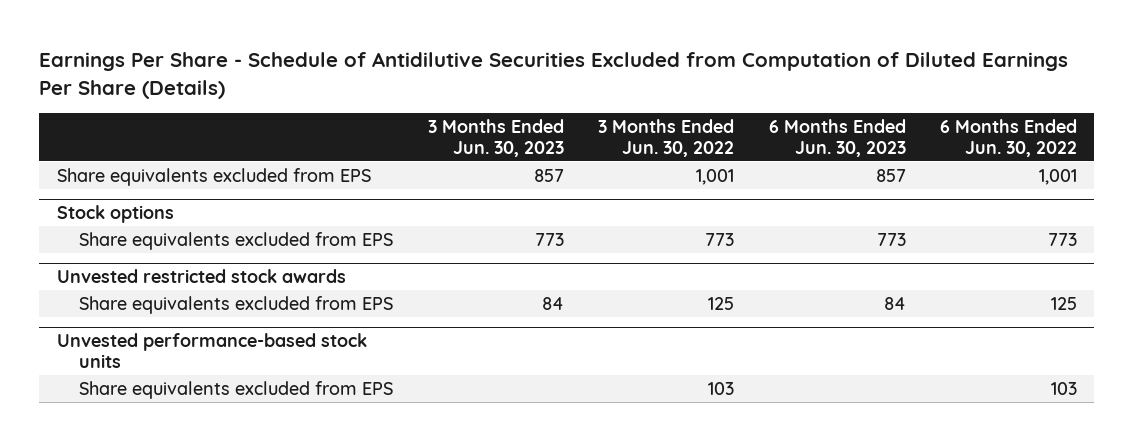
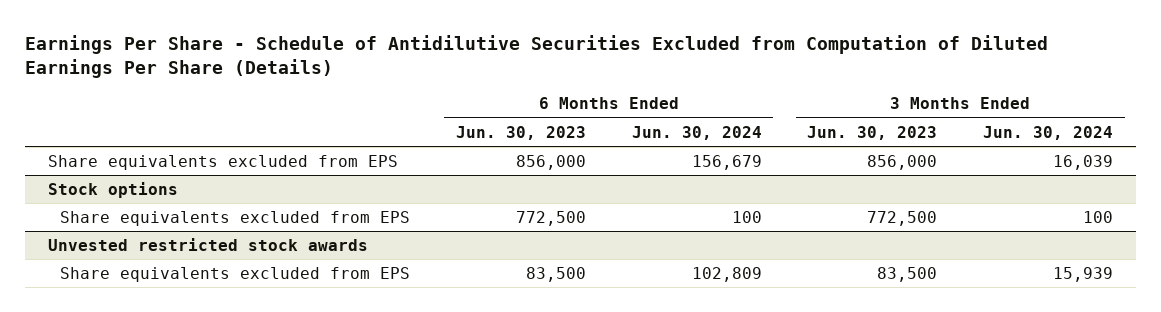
[598,118,735,157] 3 Months Ended Jun. 30, 2022 -> none
[940,118,1078,157] 6 Months Ended Jun. 30, 2022 -> none
none -> [631,125,762,140] Jun. 30, 2024
none -> [983,125,1114,140] Jun. 30, 2024
[533,168,564,182] 857 -> [867,154,938,170] 856,000
[875,168,906,182] 857 -> [515,154,586,170] 856,000
[534,232,564,246] 773 -> [867,210,938,226] 772,500
[876,232,906,246] 773 -> [515,210,586,226] 772,500
[56,333,367,369] Unvested performance-based stock units -> none
[79,380,394,399] Share equivalents excluded from EPS -> none
[541,296,564,310] 84 -> [877,266,938,282] 83,500
[883,296,906,310] 84 -> [525,266,586,282] 83,500

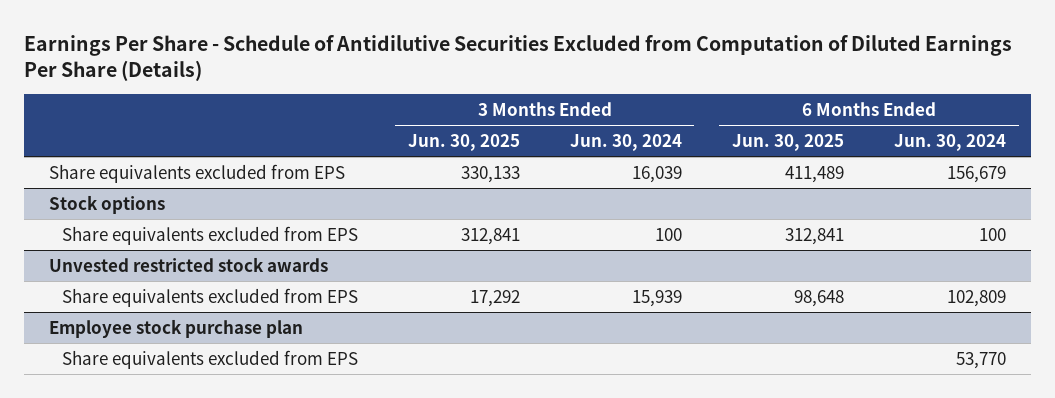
[455,125,586,140] Jun. 30, 2023 -> none
[807,125,938,140] Jun. 30, 2023 -> none
none -> [407,133,520,151] Jun. 30, 2025
none -> [731,133,844,151] Jun. 30, 2025
none -> [49,318,304,338] Employee stock purchase plan
none -> [61,349,358,369] Share equivalents excluded from EPS

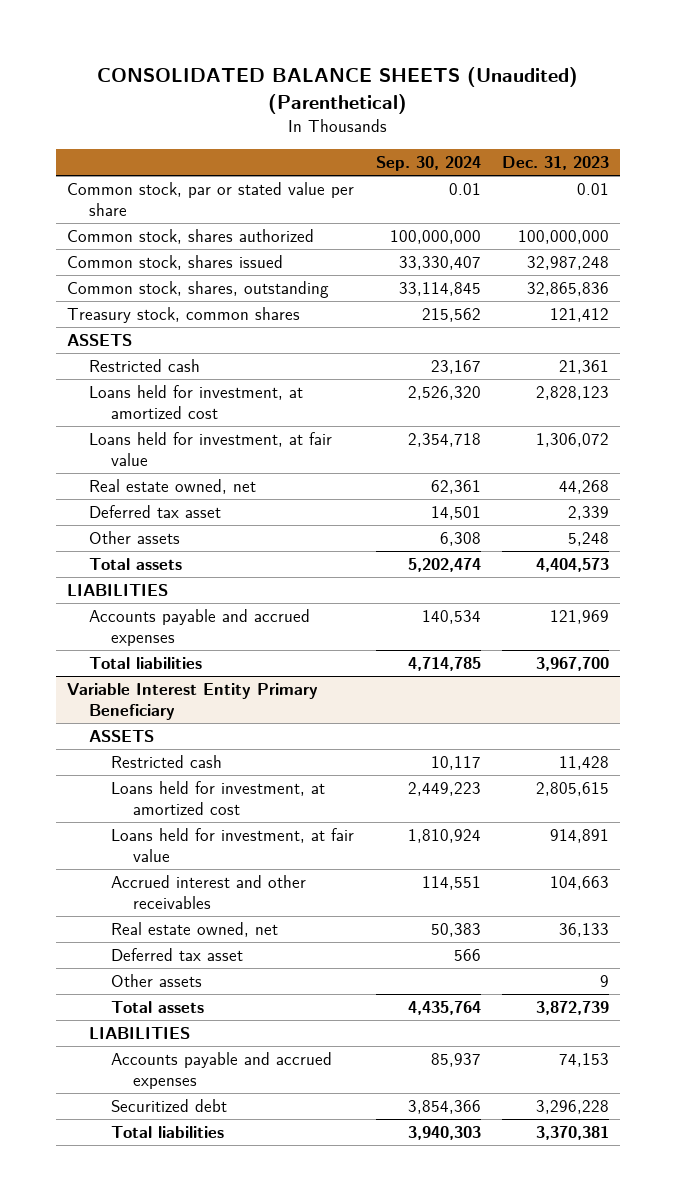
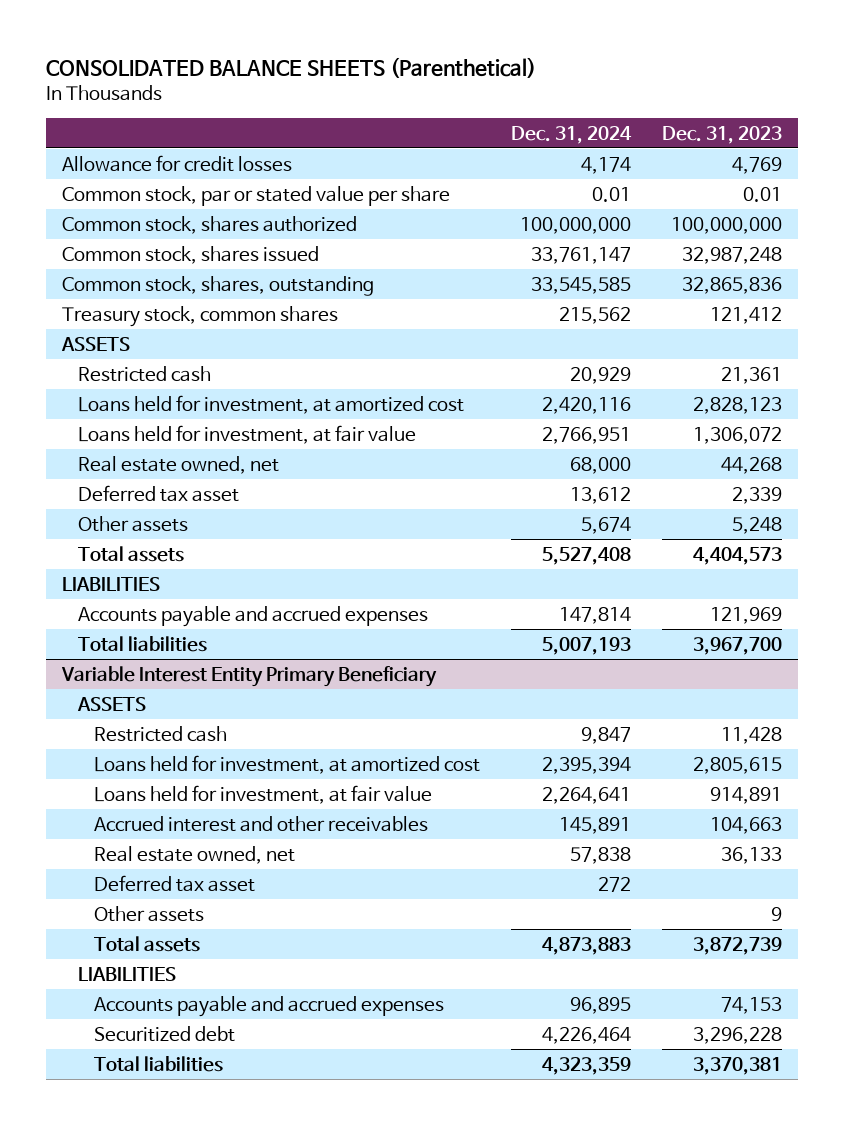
[96,67,578,114] CONSOLIDATED BALANCE SHEETS (Unaudited) (Parenthetical) -> [46,56,537,78] CONSOLIDATED BALANCE SHEETS (Parenthetical)
[375,156,481,172] Sep. 30, 2024 -> none
none -> [510,125,632,144] Dec. 31, 2024
none -> [61,154,292,172] Allowance for credit losses

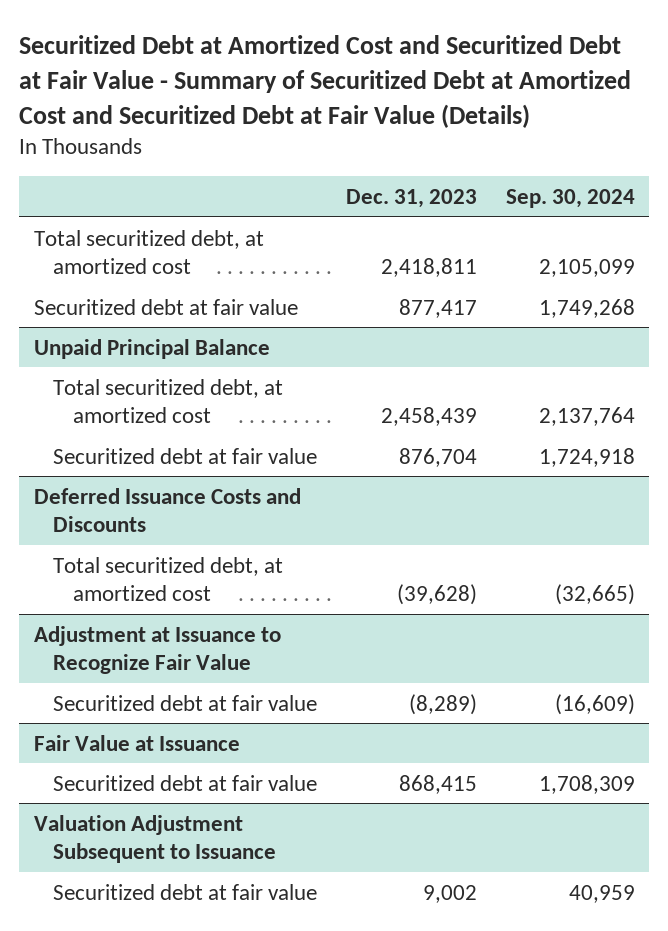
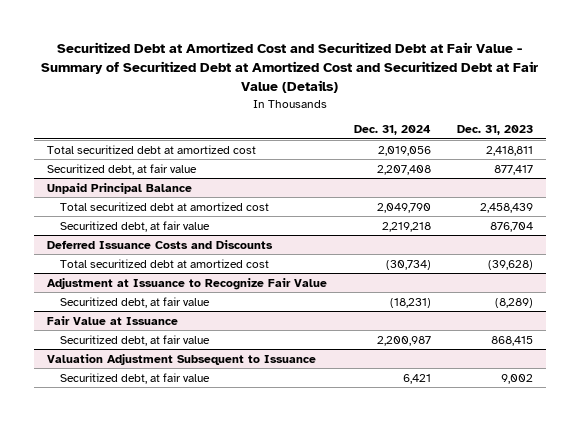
[505,188,635,208] Sep. 30, 2024 -> none
none -> [353,125,431,136] Dec. 31, 2024
[33,229,264,275] Total securitized debt, at amortized cost -> [47,144,257,154] Total securitized debt at amortized cost
[33,298,298,315] Securitized debt at fair value -> [47,163,198,175] Securitized debt, at fair value
[53,378,284,424] Total securitized debt, at amortized cost -> [59,201,269,211] Total securitized debt at amortized cost
[53,447,318,464] Securitized debt at fair value -> [59,220,210,232] Securitized debt, at fair value
[53,556,284,602] Total securitized debt, at amortized cost -> [59,258,269,268] Total securitized debt at amortized cost
[53,694,318,711] Securitized debt at fair value -> [59,296,210,308] Securitized debt, at fair value
[53,774,318,791] Securitized debt at fair value -> [59,334,210,346] Securitized debt, at fair value
[53,883,318,900] Securitized debt at fair value -> [59,372,210,384] Securitized debt, at fair value

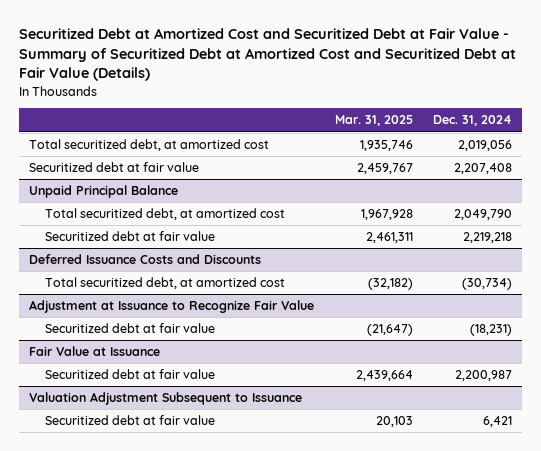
[457,125,534,136] Dec. 31, 2023 -> none
none -> [334,115,413,127] Mar. 31, 2025
[47,144,257,154] Total securitized debt at amortized cost -> [29,139,270,152] Total securitized debt, at amortized cost
[47,163,198,175] Securitized debt, at fair value -> [29,162,200,173] Securitized debt at fair value
[59,201,269,211] Total securitized debt at amortized cost -> [45,208,286,221] Total securitized debt, at amortized cost
[59,220,210,232] Securitized debt, at fair value -> [45,231,216,242] Securitized debt at fair value
[59,258,269,268] Total securitized debt at amortized cost -> [45,277,286,290] Total securitized debt, at amortized cost
[59,296,210,308] Securitized debt, at fair value -> [45,323,216,334] Securitized debt at fair value
[59,334,210,346] Securitized debt, at fair value -> [45,369,216,380] Securitized debt at fair value
[59,372,210,384] Securitized debt, at fair value -> [45,415,216,426] Securitized debt at fair value

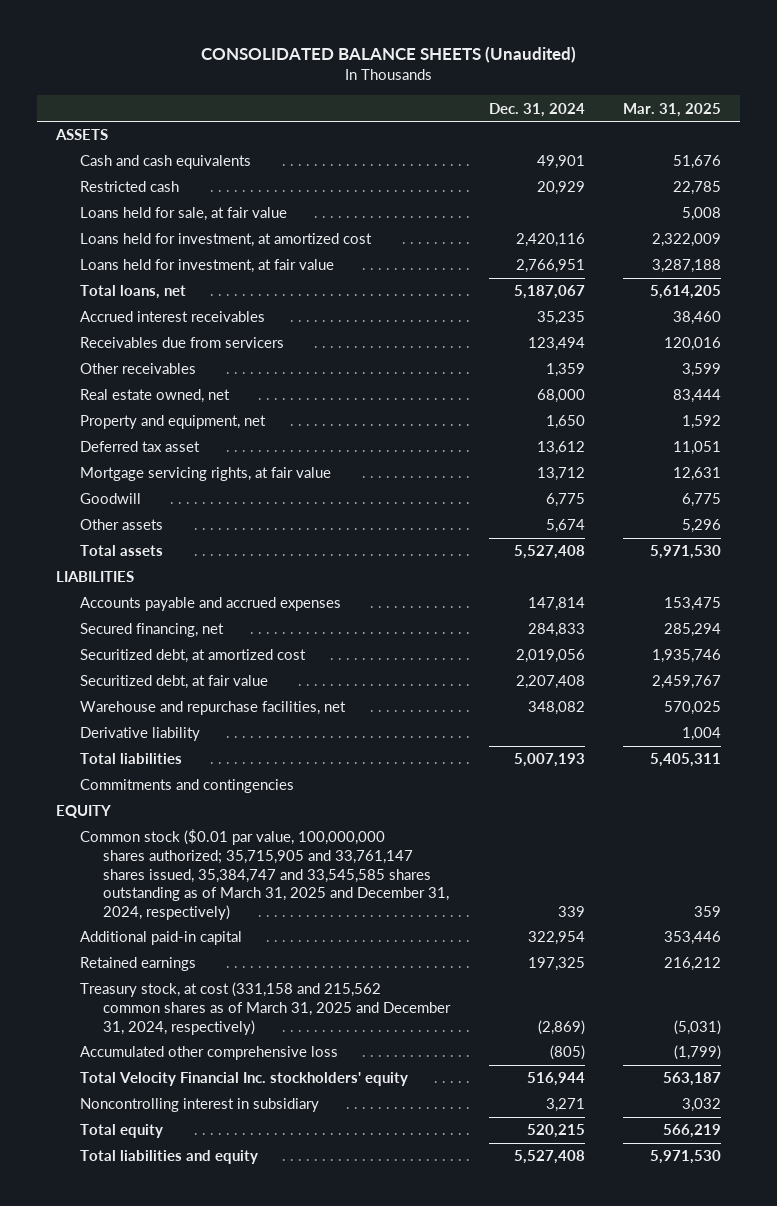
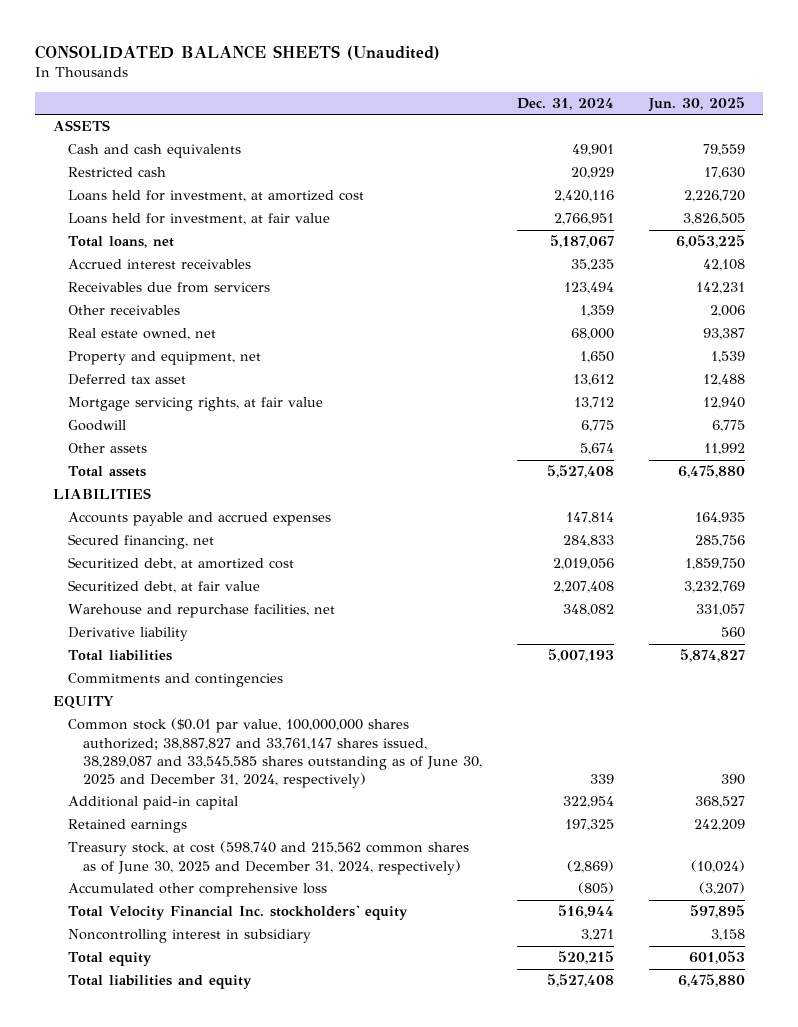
[623,102,722,117] Mar. 31, 2025 -> none
none -> [648,96,746,112] Jun. 30, 2025
[79,207,287,222] Loans held for sale, at fair value -> none
[79,829,450,920] Common stock ($0.01 par value, 100,000,000 shares authorized; 35,715,905 and 33,761,147 shares issued, 35,384,747 and 33,545,585 shares outstanding as of March 31, 2025 and December 31, 2024, respectively) -> [67,718,482,788] Common stock ($0.01 par value, 100,000,000 shares authorized; 38,887,827 and 33,761,147 shares issued, 38,289,087 and 33,545,585 shares outstanding as of June 30, 2025 and December 31, 2024, respectively)
[79,982,452,1035] Treasury stock, at cost (331,158 and 215,562 common shares as of March 31, 2025 and December 31, 2024, respectively) -> [67,841,469,875] Treasury stock, at cost (598,740 and 215,562 common shares as of June 30, 2025 and December 31, 2024, respectively)

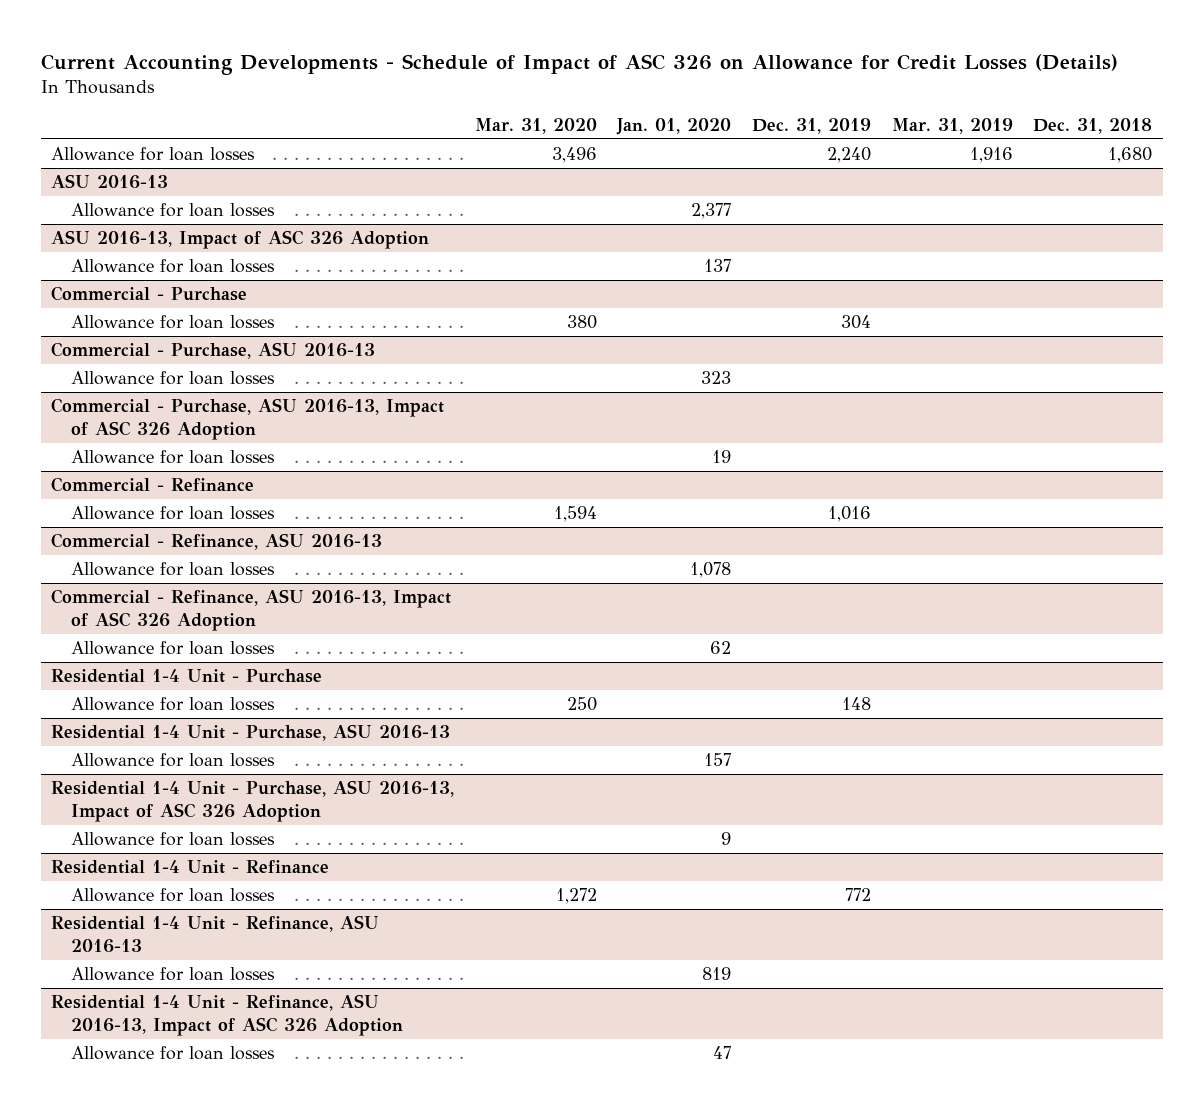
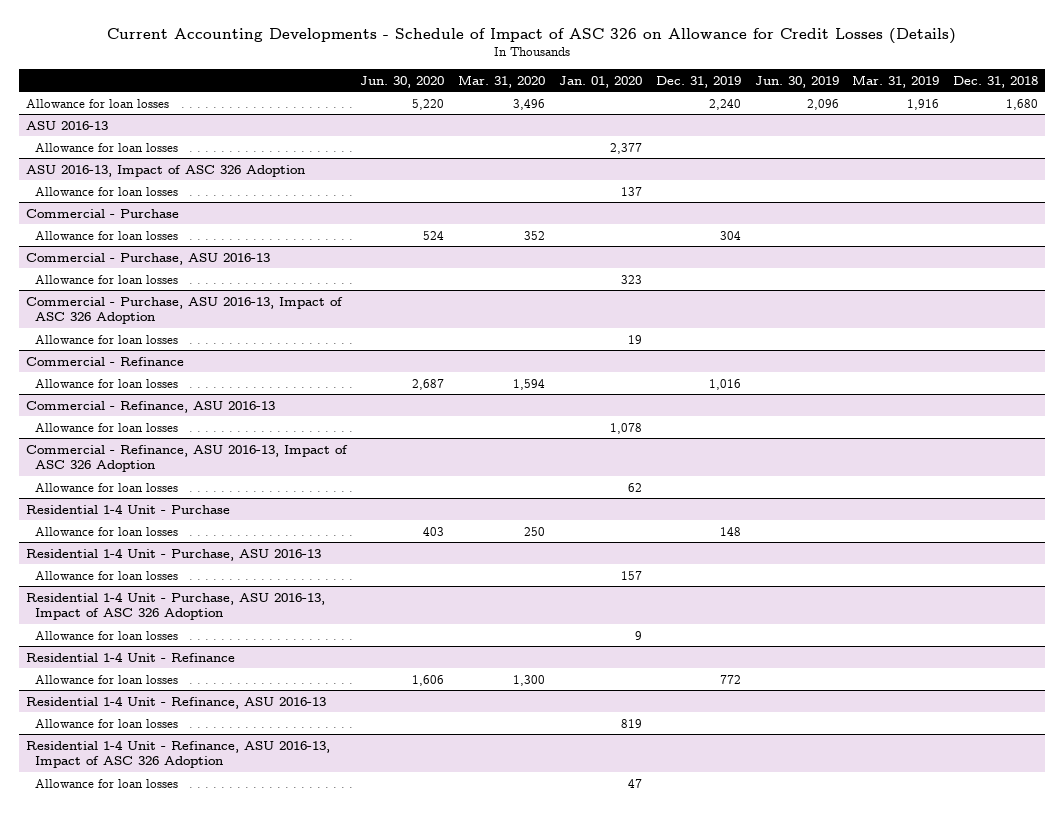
none -> [360,75,445,88] Jun. 30, 2020
none -> [754,75,839,88] Jun. 30, 2019
[566,315,597,330] 380 -> [524,230,546,240] 352
[555,888,597,905] 1,272 -> [513,674,546,686] 1,300

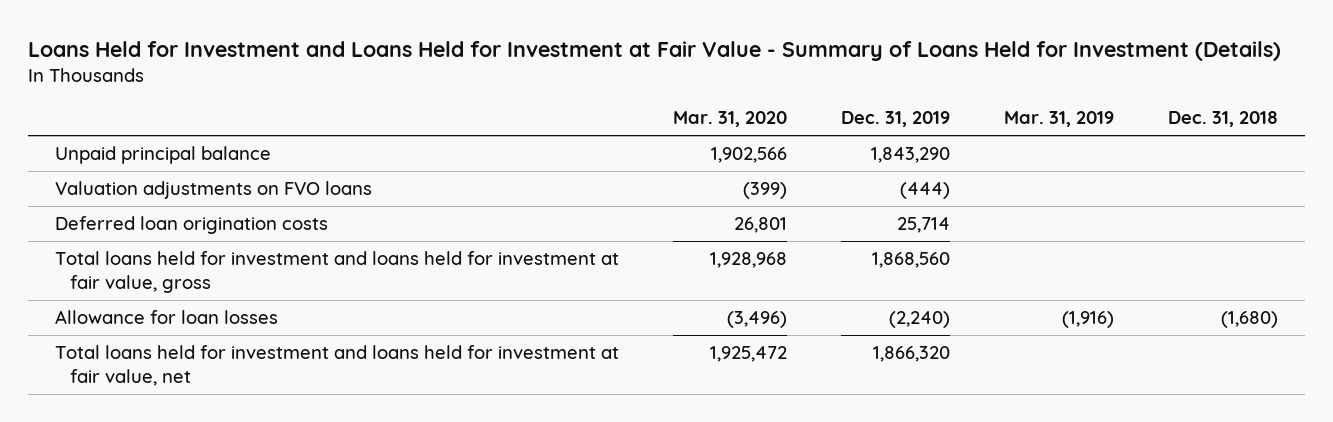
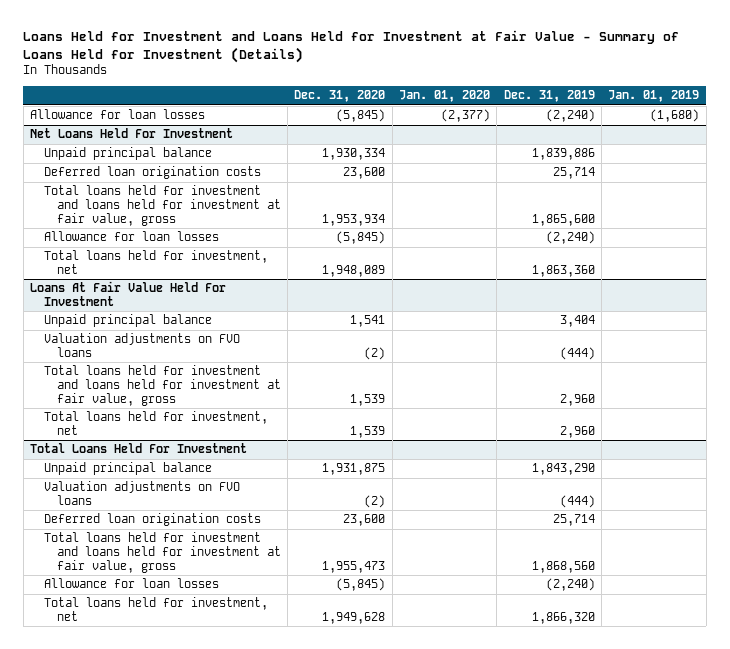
[672,111,787,128] Mar. 31, 2020 -> none
[1004,111,1115,128] Mar. 31, 2019 -> none
[1168,111,1279,128] Dec. 31, 2018 -> none
none -> [294,90,386,103] Dec. 31, 2020
none -> [399,90,491,103] Jan. 01, 2020
none -> [608,90,700,103] Jan. 01, 2019
none -> [30,109,206,120] Allowance for loan losses
none -> [30,128,234,139] Net Loans Held For Investment
none -> [43,147,212,161] Unpaid principal balance
none -> [43,166,261,180] Deferred loan origination costs
none -> [43,185,281,226] Total loans held for investment and loans held for investment at fair value, gross
none -> [43,231,219,242] Allowance for loan losses
none -> [43,250,268,275] Total loans held for investment, net
none -> [30,281,227,307] Loans At Fair Value Held For Investment
none -> [43,314,212,328] Unpaid principal balance
none -> [43,333,240,358] Valuation adjustments on FVO loans
none -> [43,365,281,406] Total loans held for investment and loans held for investment at fair value, gross
none -> [43,411,268,436] Total loans held for investment, net
none -> [30,443,248,454] Total Loans Held For Investment
[54,344,619,387] Total loans held for investment and loans held for investment at fair value, net -> [43,597,268,622] Total loans held for investment, net

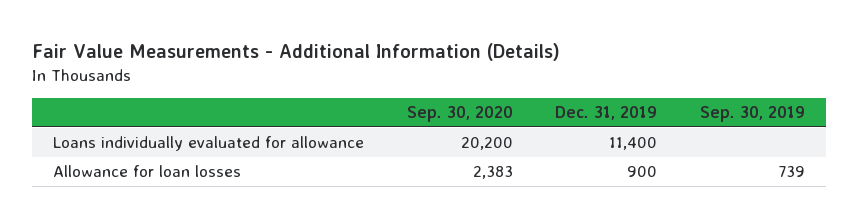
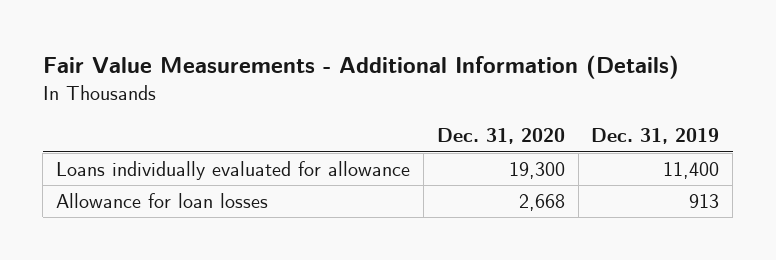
[406,106,513,123] Sep. 30, 2020 -> none
[699,106,805,123] Sep. 30, 2019 -> none
none -> [436,128,565,145] Dec. 31, 2020
[627,166,658,178] 900 -> [689,194,720,209] 913

